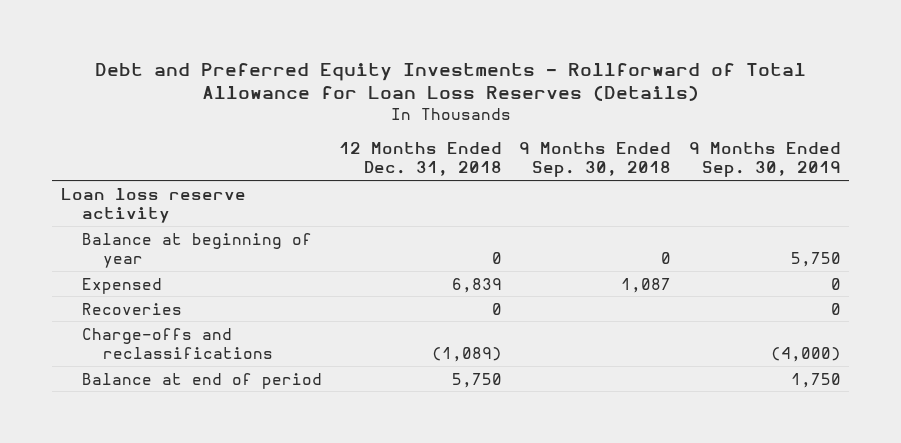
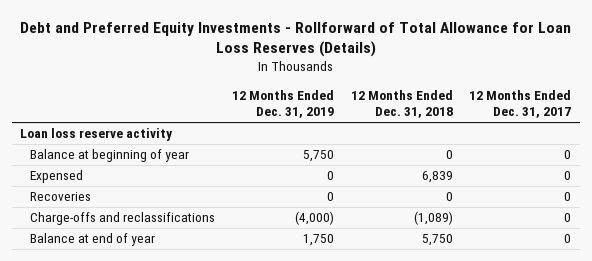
[519,141,672,178] 9 Months Ended Sep. 30, 2018 -> none
[688,141,841,178] 9 Months Ended Sep. 30, 2019 -> none
none -> [231,90,334,119] 12 Months Ended Dec. 31, 2019
none -> [469,90,572,119] 12 Months Ended Dec. 31, 2017
[81,372,322,389] Balance at end of period -> [30,233,156,247] Balance at end of year

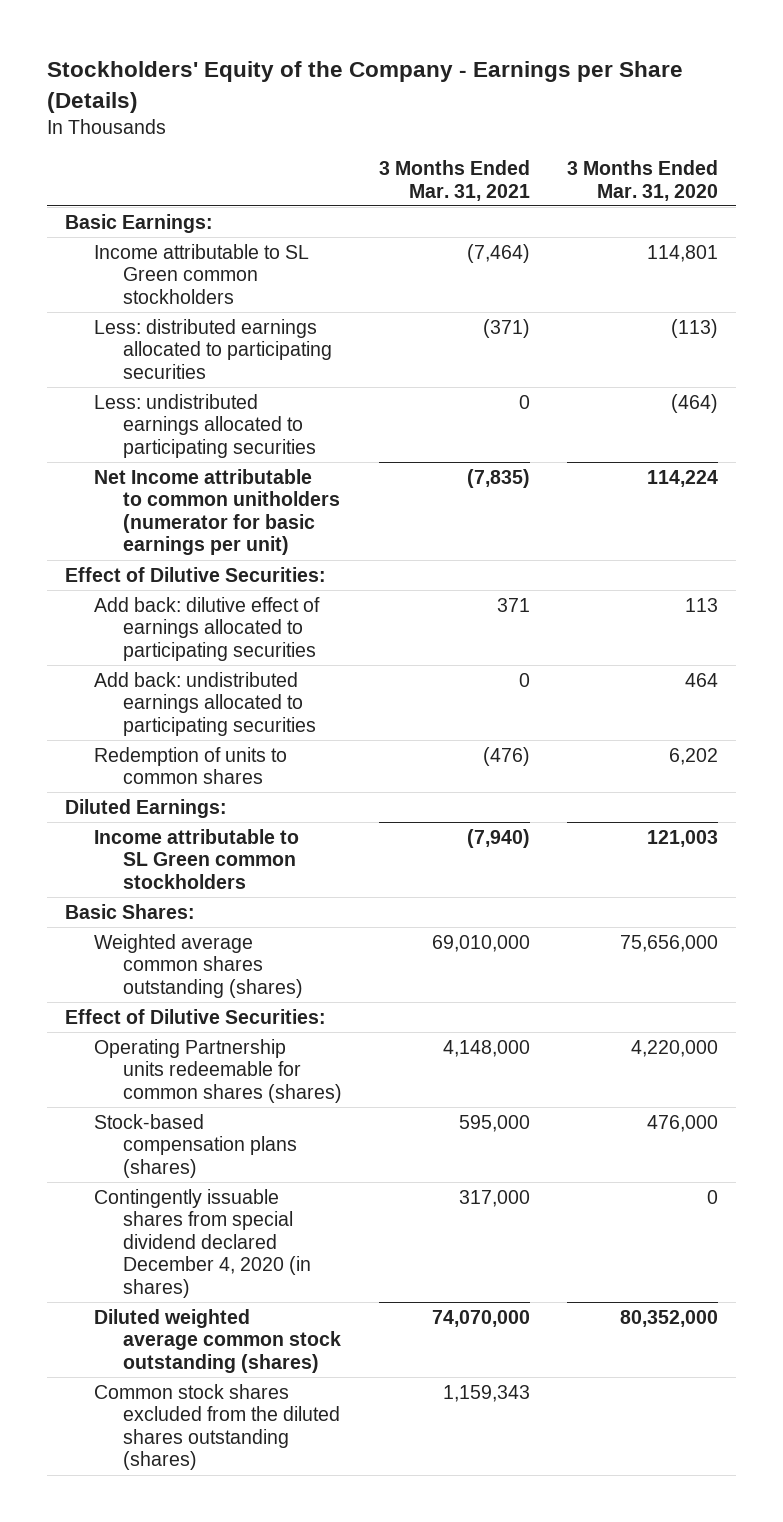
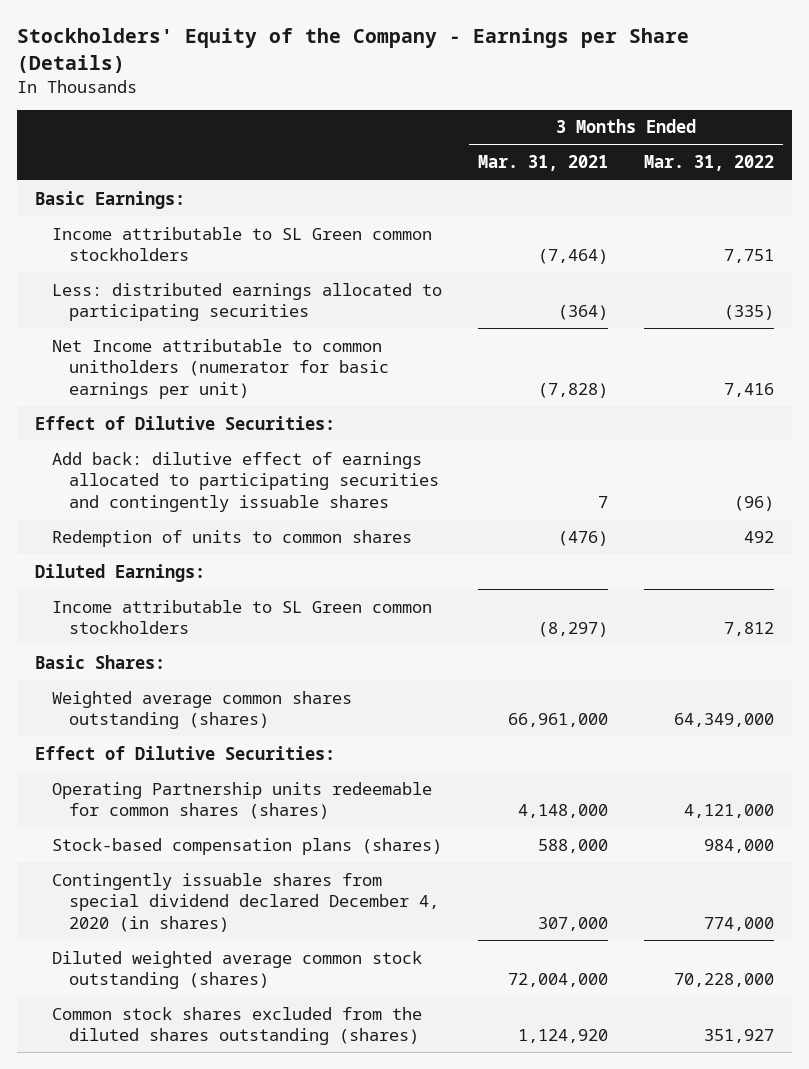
[566,160,718,201] 3 Months Ended Mar. 31, 2020 -> none
none -> [644,155,775,172] Mar. 31, 2022
[94,393,317,458] Less: undistributed earnings allocated to participating securities -> none
[483,318,531,338] (371) -> [557,305,608,321] (364)
[467,468,531,488] (7,835) -> [537,382,608,398] (7,828)
[94,671,317,736] Add back: undistributed earnings allocated to participating securities -> none
[94,596,321,661] Add back: dilutive effect of earnings allocated to participating securities -> [51,451,439,512] Add back: dilutive effect of earnings allocated to participating securities and contingently issuable shares
[497,597,531,612] 371 -> [597,495,608,508] 7
[467,828,531,848] (7,940) -> [537,622,608,638] (8,297)
[432,934,531,952] 69,010,000 -> [507,713,608,728] 66,961,000
[459,1114,531,1132] 595,000 -> [537,838,608,853] 588,000
[459,1189,531,1207] 317,000 -> [537,916,608,931] 307,000
[432,1309,531,1327] 74,070,000 -> [507,973,608,988] 72,004,000
[443,1384,531,1402] 1,159,343 -> [517,1029,608,1044] 1,124,920

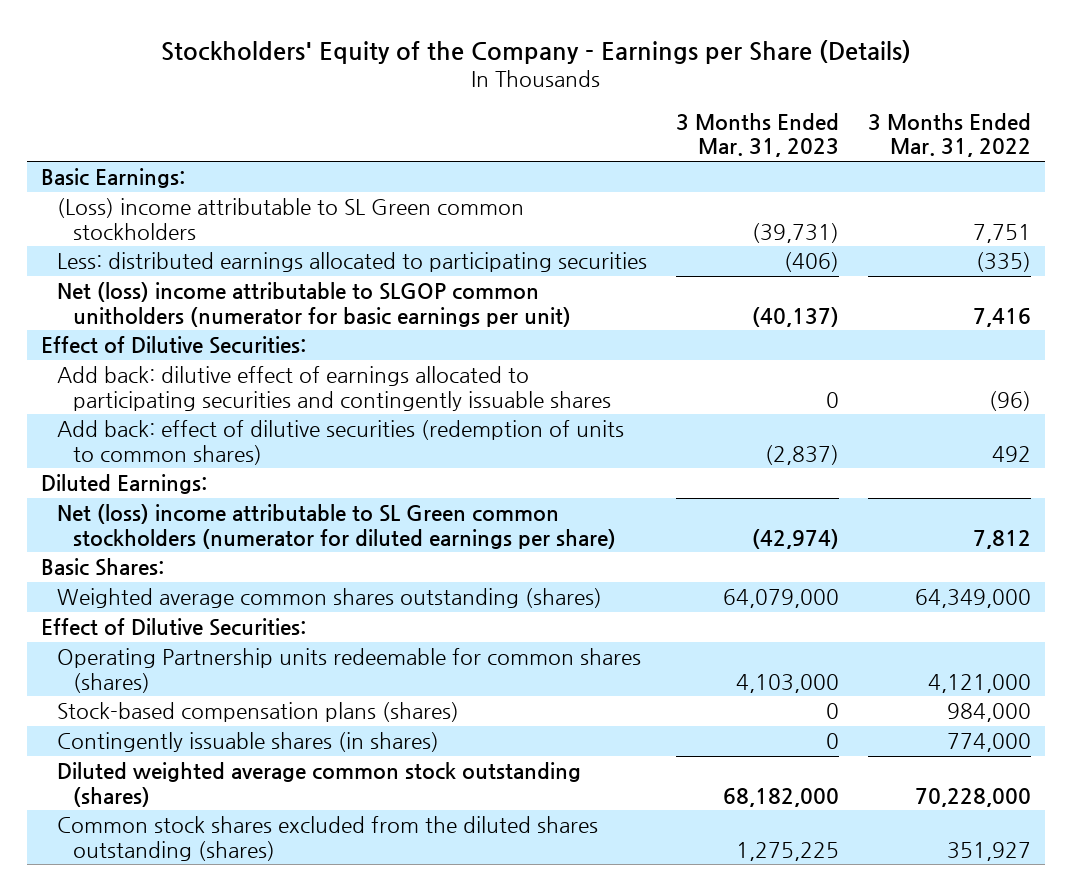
[477,155,608,172] Mar. 31, 2021 -> none
none -> [675,113,839,158] 3 Months Ended Mar. 31, 2023
[51,226,432,262] Income attributable to SL Green common stockholders -> [56,198,524,240] (Loss) income attributable to SL Green common stockholders
[51,338,389,399] Net Income attributable to common unitholders (numerator for basic earnings per unit) -> [56,282,571,327] Net (loss) income attributable to SLGOP common unitholders (numerator for basic earnings per unit)
[51,529,412,547] Redemption of units to common shares -> [56,420,624,465] Add back: effect of dilutive securities (redemption of units to common shares)
[51,599,432,635] Income attributable to SL Green common stockholders -> [56,504,616,549] Net (loss) income attributable to SL Green common stockholders (numerator for diluted earnings per share)
[51,872,439,932] Contingently issuable shares from special dividend declared December 4, 2020 (in shares) -> [56,732,439,753] Contingently issuable shares (in shares)

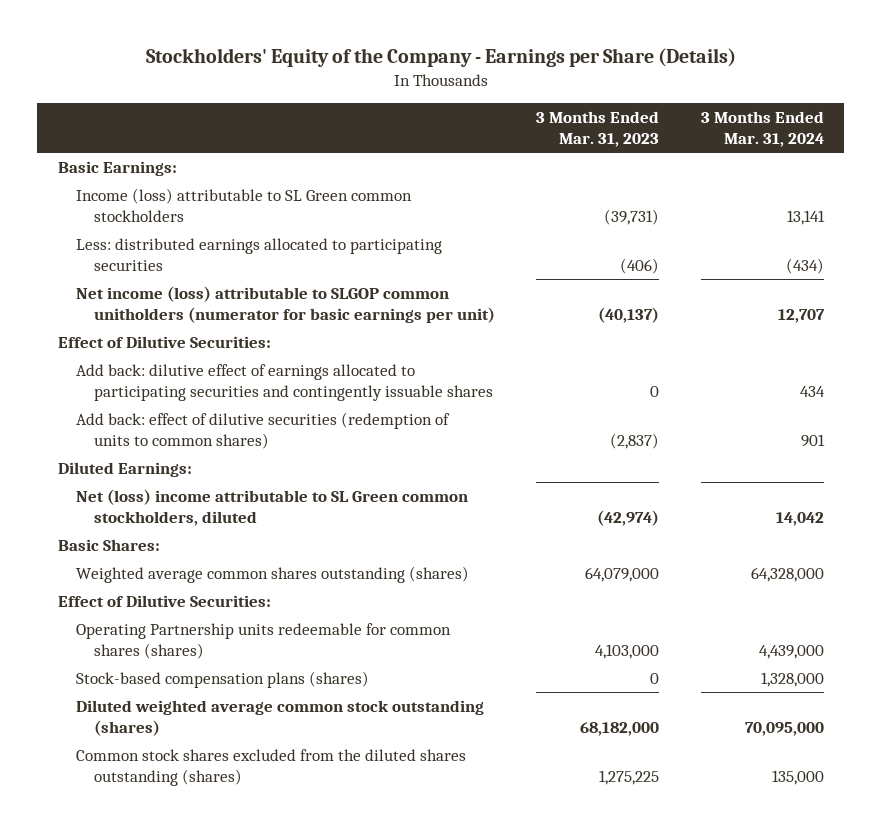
[867,113,1031,158] 3 Months Ended Mar. 31, 2022 -> none
none -> [700,111,824,147] 3 Months Ended Mar. 31, 2024
[56,198,524,240] (Loss) income attributable to SL Green common stockholders -> [75,187,412,222] Income (loss) attributable to SL Green common stockholders
[56,282,571,327] Net (loss) income attributable to SLGOP common unitholders (numerator for basic earnings per unit) -> [75,285,495,323] Net income (loss) attributable to SLGOP common unitholders (numerator for basic earnings per unit)
[56,504,616,549] Net (loss) income attributable to SL Green common stockholders (numerator for diluted earnings per share) -> [75,488,468,526] Net (loss) income attributable to SL Green common stockholders, diluted
[56,732,439,753] Contingently issuable shares (in shares) -> none

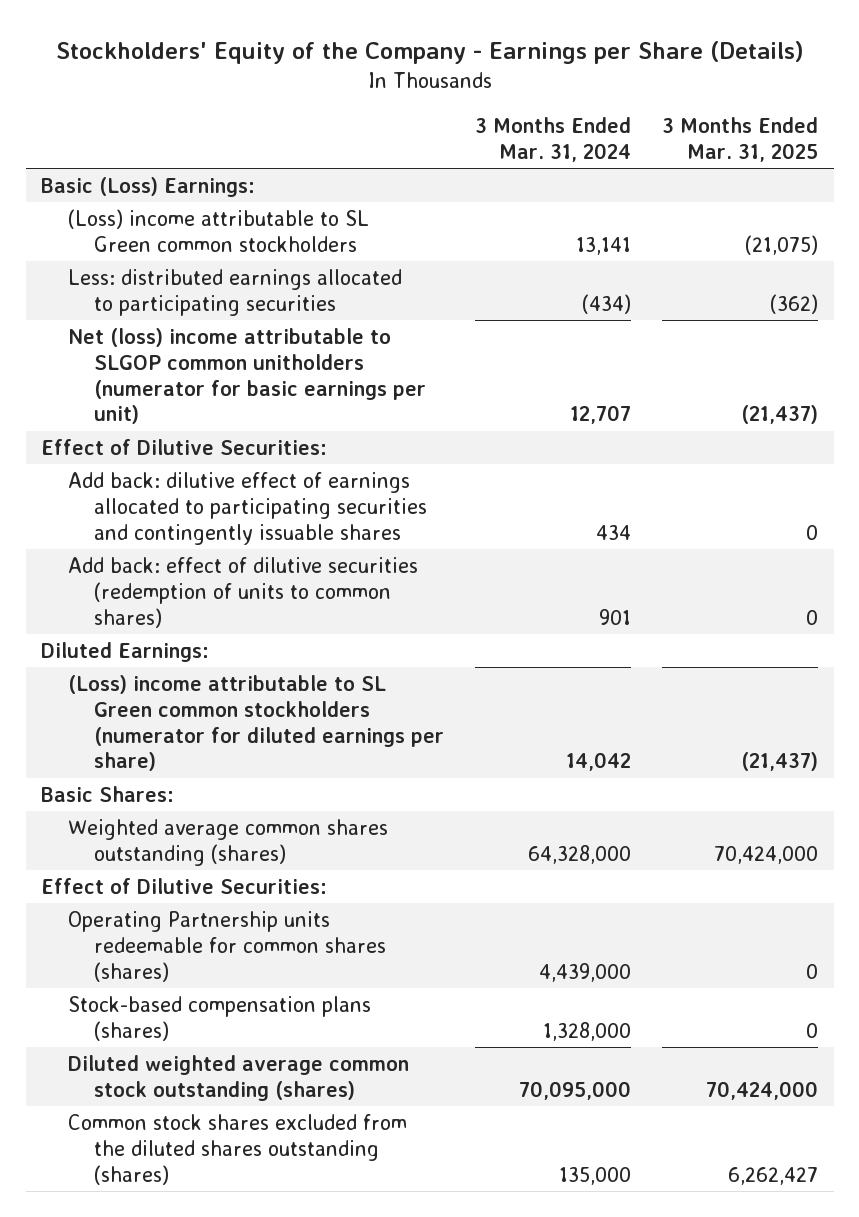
[536,111,660,147] 3 Months Ended Mar. 31, 2023 -> none
none -> [662,117,819,163] 3 Months Ended Mar. 31, 2025
[57,160,177,176] Basic Earnings: -> [41,176,256,197] Basic (Loss) Earnings:
[75,187,412,222] Income (loss) attributable to SL Green common stockholders -> [67,208,369,252] (Loss) income attributable to SL Green common stockholders
[75,285,495,323] Net income (loss) attributable to SLGOP common unitholders (numerator for basic earnings per unit) -> [67,327,427,425] Net (loss) income attributable to SLGOP common unitholders (numerator for basic earnings per unit)
[75,488,468,526] Net (loss) income attributable to SL Green common stockholders, diluted -> [67,674,445,772] (Loss) income attributable to SL Green common stockholders (numerator for diluted earnings per share)

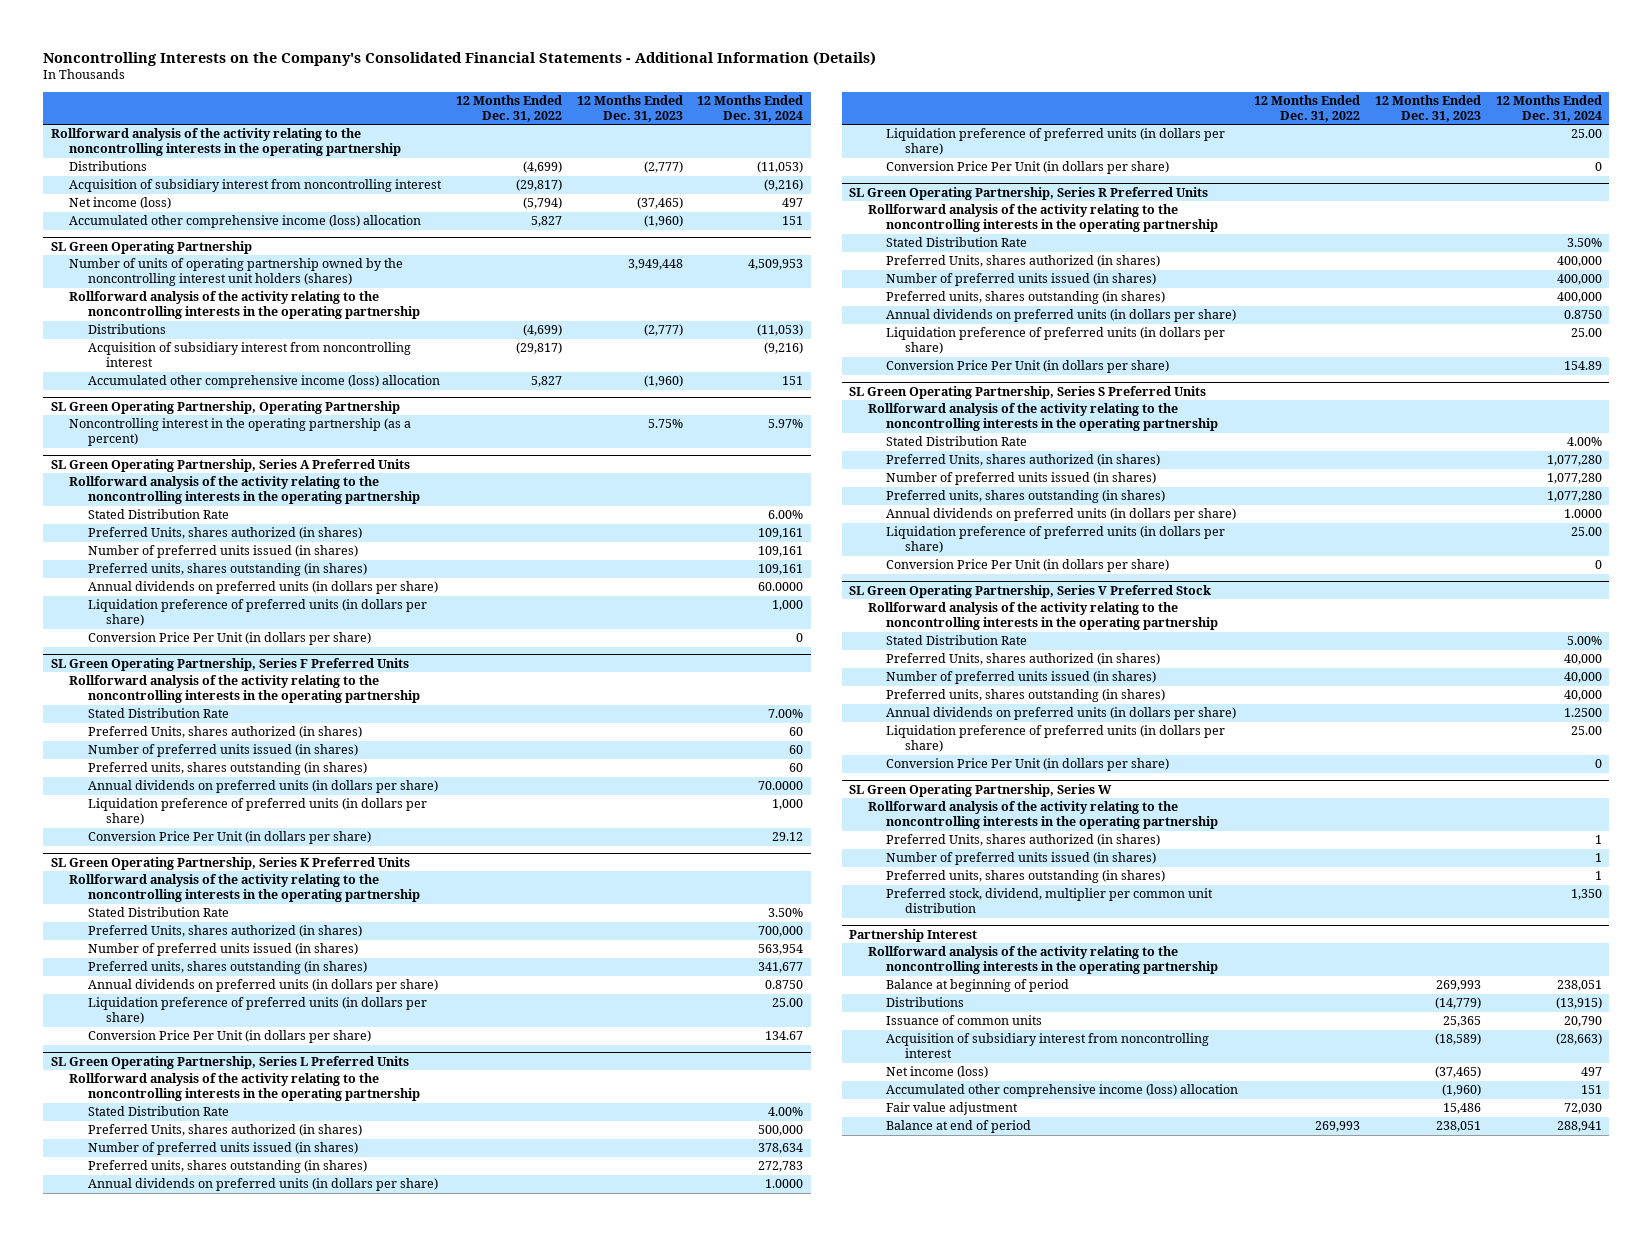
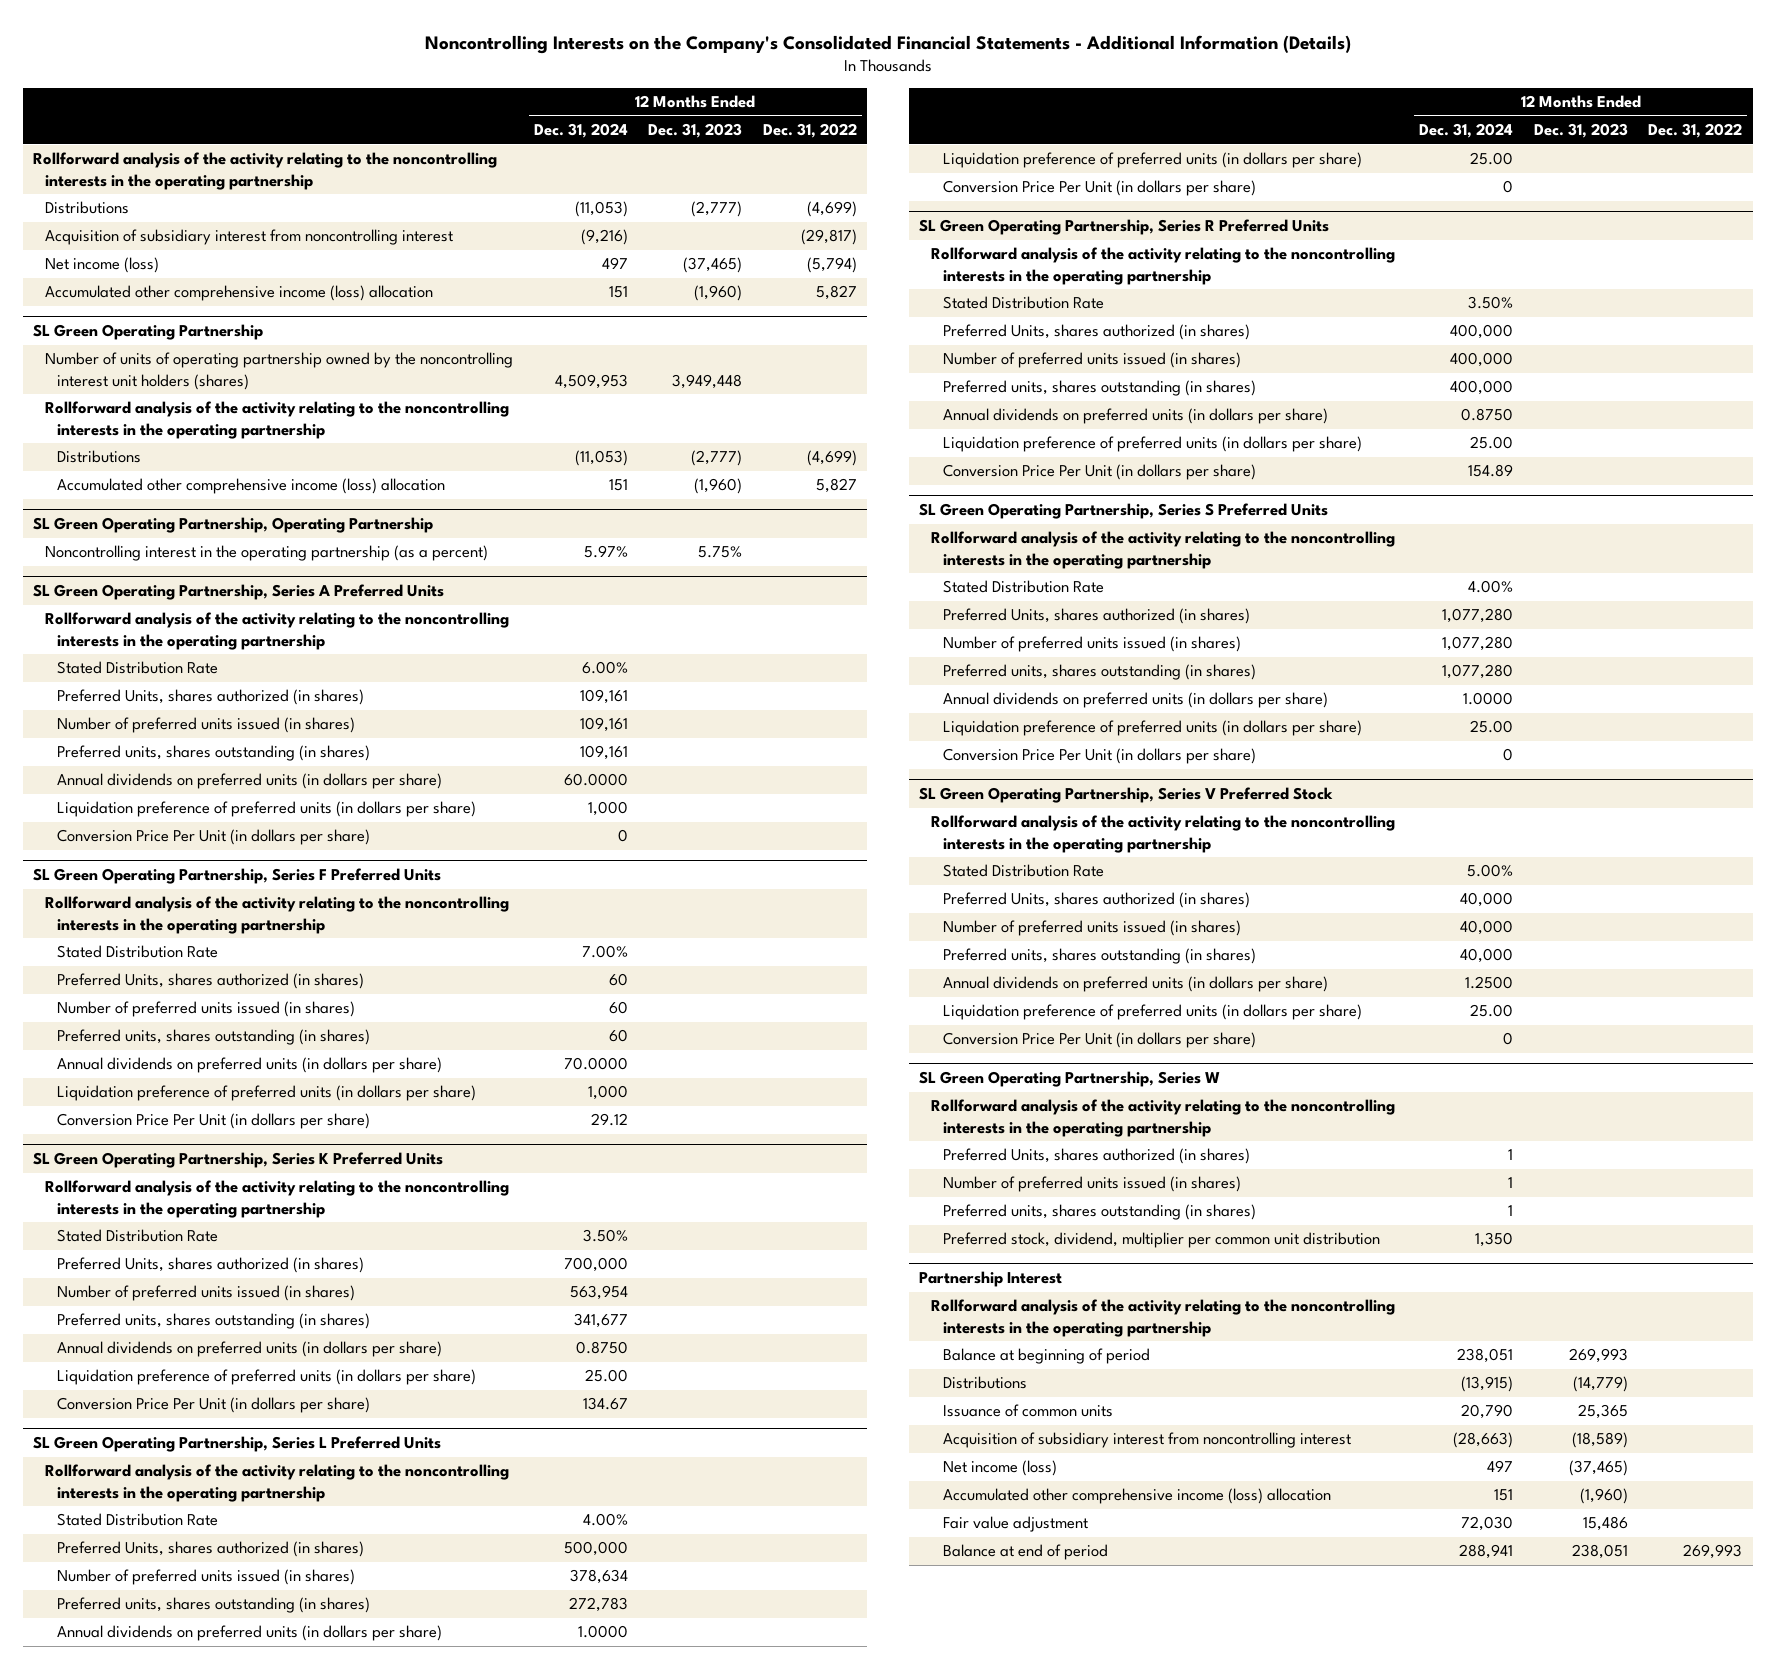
[87,342,411,368] Acquisition of subsidiary interest from noncontrolling interest -> none

